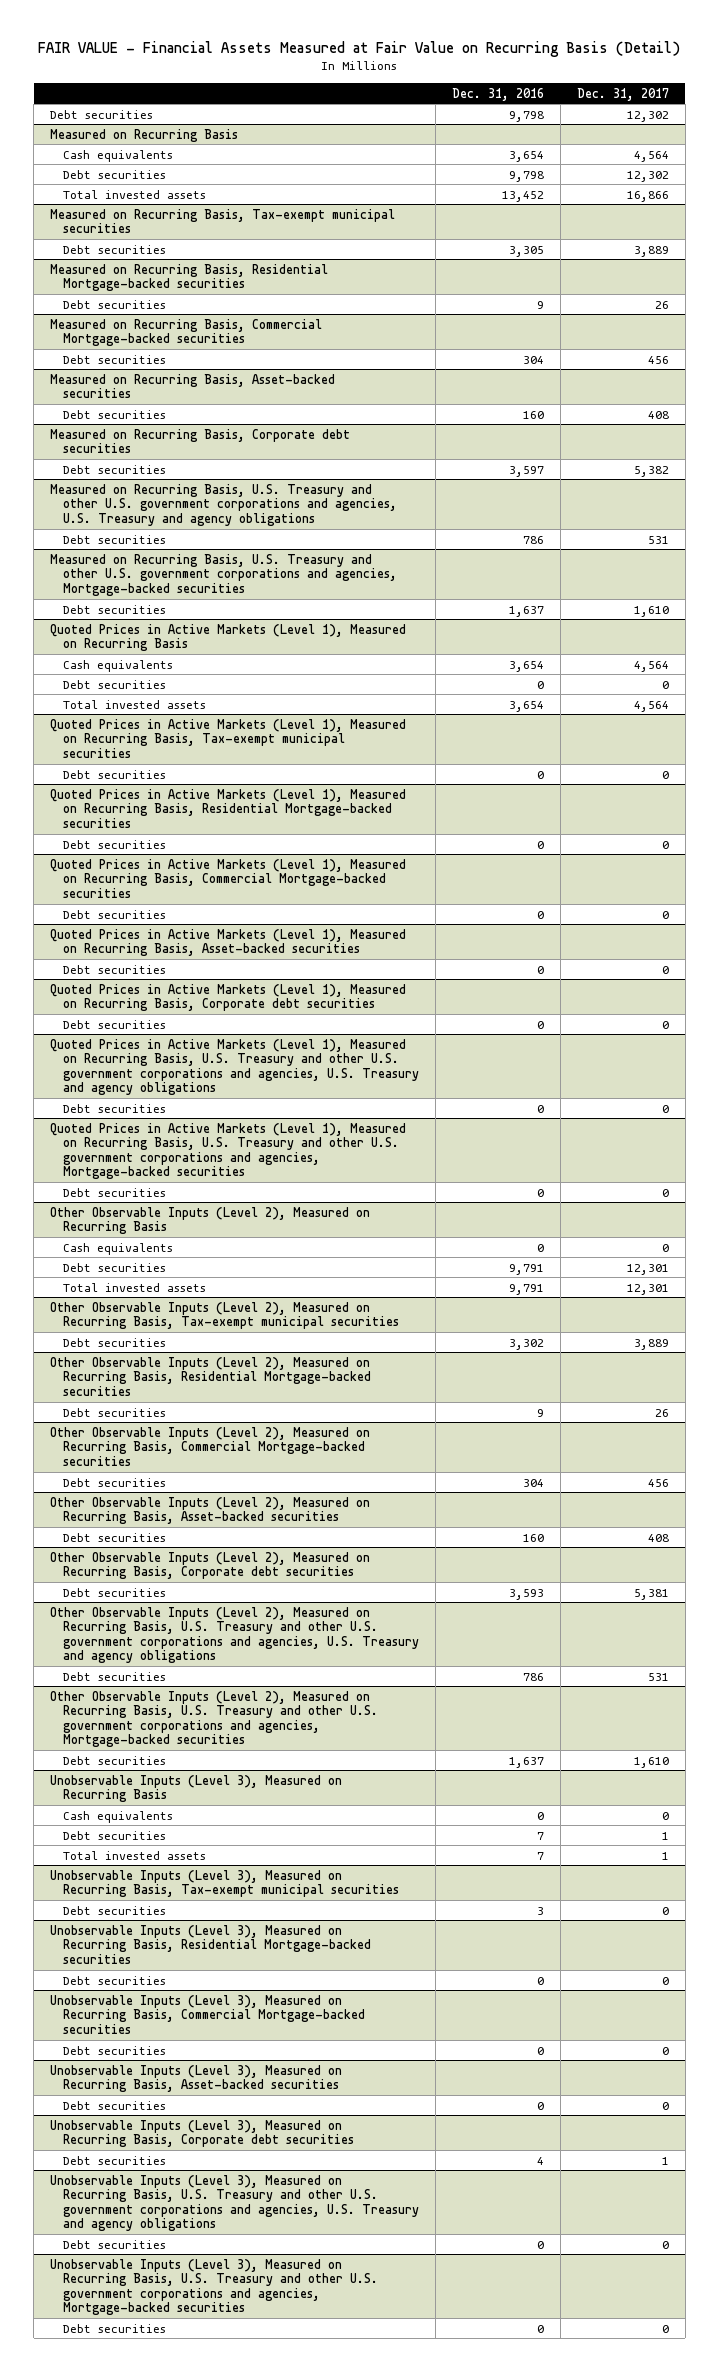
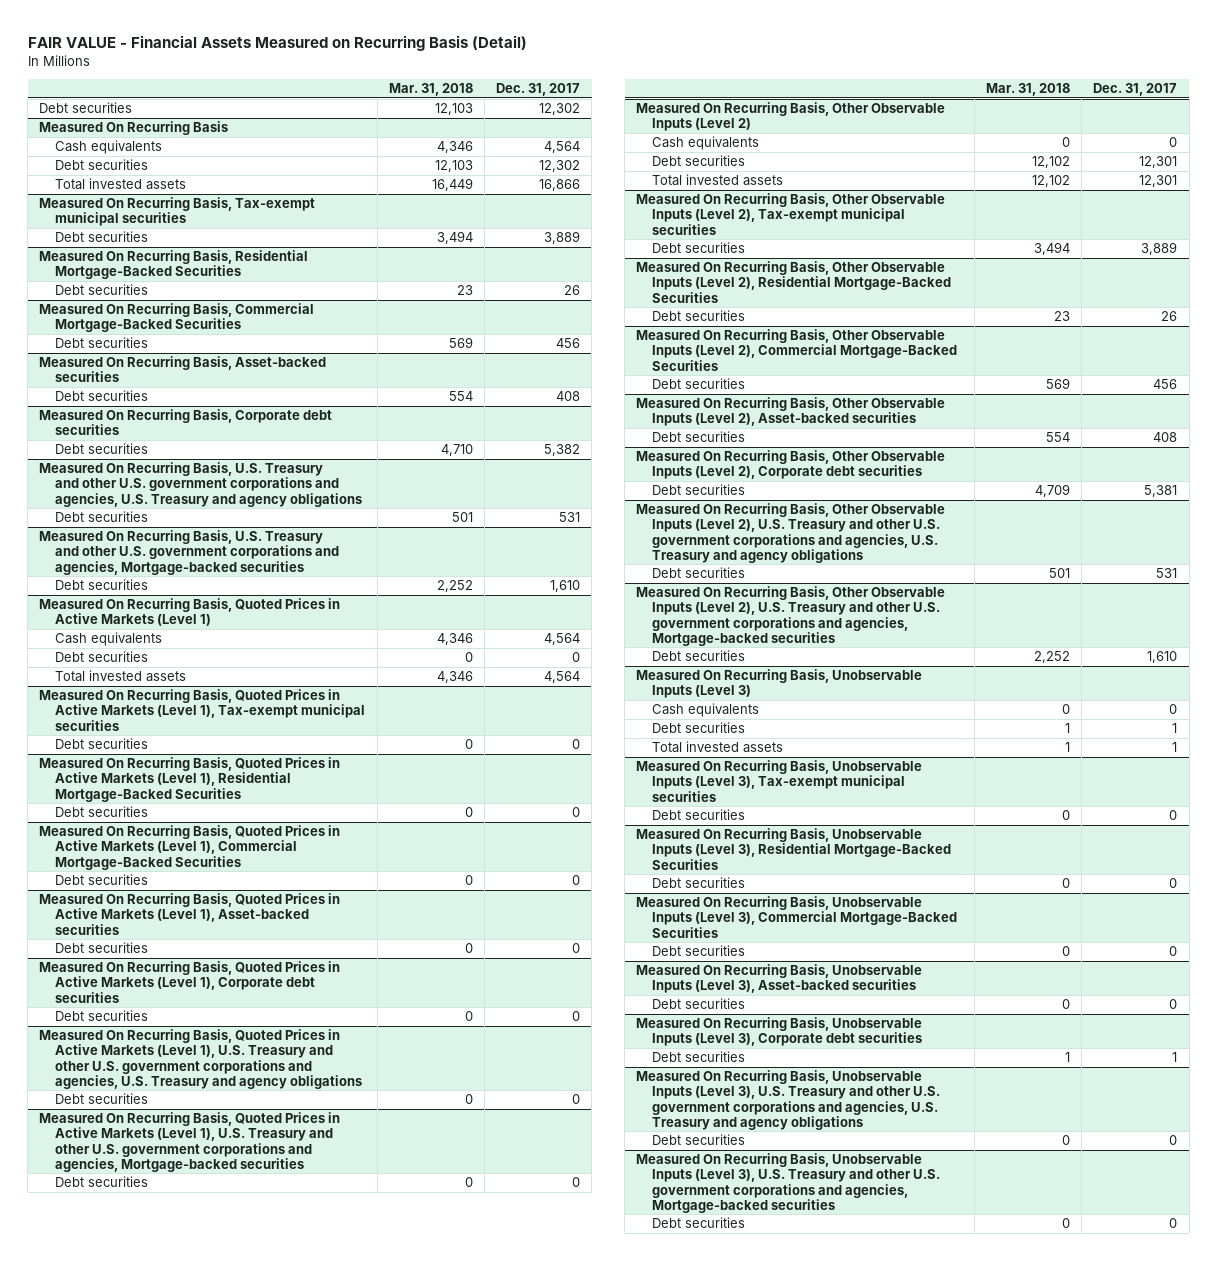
[38,41,681,58] FAIR VALUE - Financial Assets Measured at Fair Value on Recurring Basis (Detail) -> [27,34,527,51] FAIR VALUE - Financial Assets Measured on Recurring Basis (Detail)
[451,87,544,101] Dec. 31, 2016 -> none
none -> [388,83,473,97] Mar. 31, 2018
[50,128,239,142] Measured on Recurring Basis -> [39,121,229,136] Measured On Recurring Basis
[50,208,396,234] Measured on Recurring Basis, Tax-exempt municipal securities -> [39,197,316,227] Measured On Recurring Basis, Tax-exempt municipal securities
[50,263,329,292] Measured on Recurring Basis, Residential Mortgage-backed securities -> [39,250,309,280] Measured On Recurring Basis, Residential Mortgage-Backed Securities
[50,318,323,347] Measured on Recurring Basis, Commercial Mortgage-backed securities -> [39,303,315,333] Measured On Recurring Basis, Commercial Mortgage-Backed Securities
[50,373,336,399] Measured on Recurring Basis, Asset-backed securities -> [39,356,327,383] Measured On Recurring Basis, Asset-backed securities
[50,428,351,454] Measured on Recurring Basis, Corporate debt securities -> [39,409,333,436] Measured On Recurring Basis, Corporate debt securities
[50,483,398,526] Measured on Recurring Basis, U.S. Treasury and other U.S. government corporations and agencies, U.S. Treasury and agency obligations -> [39,462,363,507] Measured On Recurring Basis, U.S. Treasury and other U.S. government corporations and agencies, U.S. Treasury and agency obligations
[50,553,398,596] Measured on Recurring Basis, U.S. Treasury and other U.S. government corporations and agencies, Mortgage-backed securities -> [39,530,340,575] Measured On Recurring Basis, U.S. Treasury and other U.S. government corporations and agencies, Mortgage-backed securities
[50,623,407,652] Quoted Prices in Active Markets (Level 1), Measured on Recurring Basis -> [39,598,341,627] Measured On Recurring Basis, Quoted Prices in Active Markets (Level 1)
[50,718,407,758] Quoted Prices in Active Markets (Level 1), Measured on Recurring Basis, Tax-exempt municipal securities -> [39,689,366,731] Measured On Recurring Basis, Quoted Prices in Active Markets (Level 1), Tax-exempt municipal securities
[50,788,407,828] Quoted Prices in Active Markets (Level 1), Measured on Recurring Basis, Residential Mortgage-backed securities -> [39,757,341,802] Measured On Recurring Basis, Quoted Prices in Active Markets (Level 1), Residential Mortgage-Backed Securities
[50,858,407,898] Quoted Prices in Active Markets (Level 1), Measured on Recurring Basis, Commercial Mortgage-backed securities -> [39,825,341,870] Measured On Recurring Basis, Quoted Prices in Active Markets (Level 1), Commercial Mortgage-Backed Securities
[50,928,407,957] Quoted Prices in Active Markets (Level 1), Measured on Recurring Basis, Asset-backed securities -> [39,893,341,935] Measured On Recurring Basis, Quoted Prices in Active Markets (Level 1), Asset-backed securities
[50,983,407,1012] Quoted Prices in Active Markets (Level 1), Measured on Recurring Basis, Corporate debt securities -> [39,961,341,1003] Measured On Recurring Basis, Quoted Prices in Active Markets (Level 1), Corporate debt securities
[50,1038,420,1096] Quoted Prices in Active Markets (Level 1), Measured on Recurring Basis, U.S. Treasury and other U.S. government corporations and agencies, U.S. Treasury and agency obligations -> [39,1029,363,1089] Measured On Recurring Basis, Quoted Prices in Active Markets (Level 1), U.S. Treasury and other U.S. government corporations and agencies, U.S. Treasury and agency obligations
[50,1122,407,1180] Quoted Prices in Active Markets (Level 1), Measured on Recurring Basis, U.S. Treasury and other U.S. government corporations and agencies, Mortgage-backed securities -> [39,1112,341,1172] Measured On Recurring Basis, Quoted Prices in Active Markets (Level 1), U.S. Treasury and other U.S. government corporations and agencies, Mortgage-backed securities
[50,1206,371,1235] Other Observable Inputs (Level 2), Measured on Recurring Basis -> [636,102,946,132] Measured On Recurring Basis, Other Observable Inputs (Level 2)
[50,1301,400,1330] Other Observable Inputs (Level 2), Measured on Recurring Basis, Tax-exempt municipal securities -> [636,193,946,235] Measured On Recurring Basis, Other Observable Inputs (Level 2), Tax-exempt municipal securities
[50,1356,372,1396] Other Observable Inputs (Level 2), Measured on Recurring Basis, Residential Mortgage-backed securities -> [636,261,952,303] Measured On Recurring Basis, Other Observable Inputs (Level 2), Residential Mortgage-Backed Securities
[50,1426,371,1466] Other Observable Inputs (Level 2), Measured on Recurring Basis, Commercial Mortgage-backed securities -> [636,329,958,371] Measured On Recurring Basis, Other Observable Inputs (Level 2), Commercial Mortgage-Backed Securities
[50,1496,371,1525] Other Observable Inputs (Level 2), Measured on Recurring Basis, Asset-backed securities -> [636,397,946,427] Measured On Recurring Basis, Other Observable Inputs (Level 2), Asset-backed securities
[50,1551,371,1580] Other Observable Inputs (Level 2), Measured on Recurring Basis, Corporate debt securities -> [636,450,946,480] Measured On Recurring Basis, Other Observable Inputs (Level 2), Corporate debt securities
[50,1606,420,1664] Other Observable Inputs (Level 2), Measured on Recurring Basis, U.S. Treasury and other U.S. government corporations and agencies, U.S. Treasury and agency obligations -> [636,503,946,563] Measured On Recurring Basis, Other Observable Inputs (Level 2), U.S. Treasury and other U.S. government corporations and agencies, U.S. Treasury and agency obligations
[50,1690,379,1748] Other Observable Inputs (Level 2), Measured on Recurring Basis, U.S. Treasury and other U.S. government corporations and agencies, Mortgage-backed securities -> [636,586,946,646] Measured On Recurring Basis, Other Observable Inputs (Level 2), U.S. Treasury and other U.S. government corporations and agencies, Mortgage-backed securities
[50,1774,343,1803] Unobservable Inputs (Level 3), Measured on Recurring Basis -> [636,669,923,699] Measured On Recurring Basis, Unobservable Inputs (Level 3)
[50,1869,400,1898] Unobservable Inputs (Level 3), Measured on Recurring Basis, Tax-exempt municipal securities -> [636,760,923,802] Measured On Recurring Basis, Unobservable Inputs (Level 3), Tax-exempt municipal securities
[50,1924,372,1964] Unobservable Inputs (Level 3), Measured on Recurring Basis, Residential Mortgage-backed securities -> [636,828,952,870] Measured On Recurring Basis, Unobservable Inputs (Level 3), Residential Mortgage-Backed Securities
[50,1994,366,2034] Unobservable Inputs (Level 3), Measured on Recurring Basis, Commercial Mortgage-backed securities -> [636,896,958,938] Measured On Recurring Basis, Unobservable Inputs (Level 3), Commercial Mortgage-Backed Securities
[50,2064,343,2093] Unobservable Inputs (Level 3), Measured on Recurring Basis, Asset-backed securities -> [636,964,923,994] Measured On Recurring Basis, Unobservable Inputs (Level 3), Asset-backed securities
[50,2119,355,2148] Unobservable Inputs (Level 3), Measured on Recurring Basis, Corporate debt securities -> [636,1017,923,1047] Measured On Recurring Basis, Unobservable Inputs (Level 3), Corporate debt securities
[50,2174,420,2232] Unobservable Inputs (Level 3), Measured on Recurring Basis, U.S. Treasury and other U.S. government corporations and agencies, U.S. Treasury and agency obligations -> [636,1070,941,1130] Measured On Recurring Basis, Unobservable Inputs (Level 3), U.S. Treasury and other U.S. government corporations and agencies, U.S. Treasury and agency obligations
[50,2258,379,2316] Unobservable Inputs (Level 3), Measured on Recurring Basis, U.S. Treasury and other U.S. government corporations and agencies, Mortgage-backed securities -> [636,1153,941,1213] Measured On Recurring Basis, Unobservable Inputs (Level 3), U.S. Treasury and other U.S. government corporations and agencies, Mortgage-backed securities

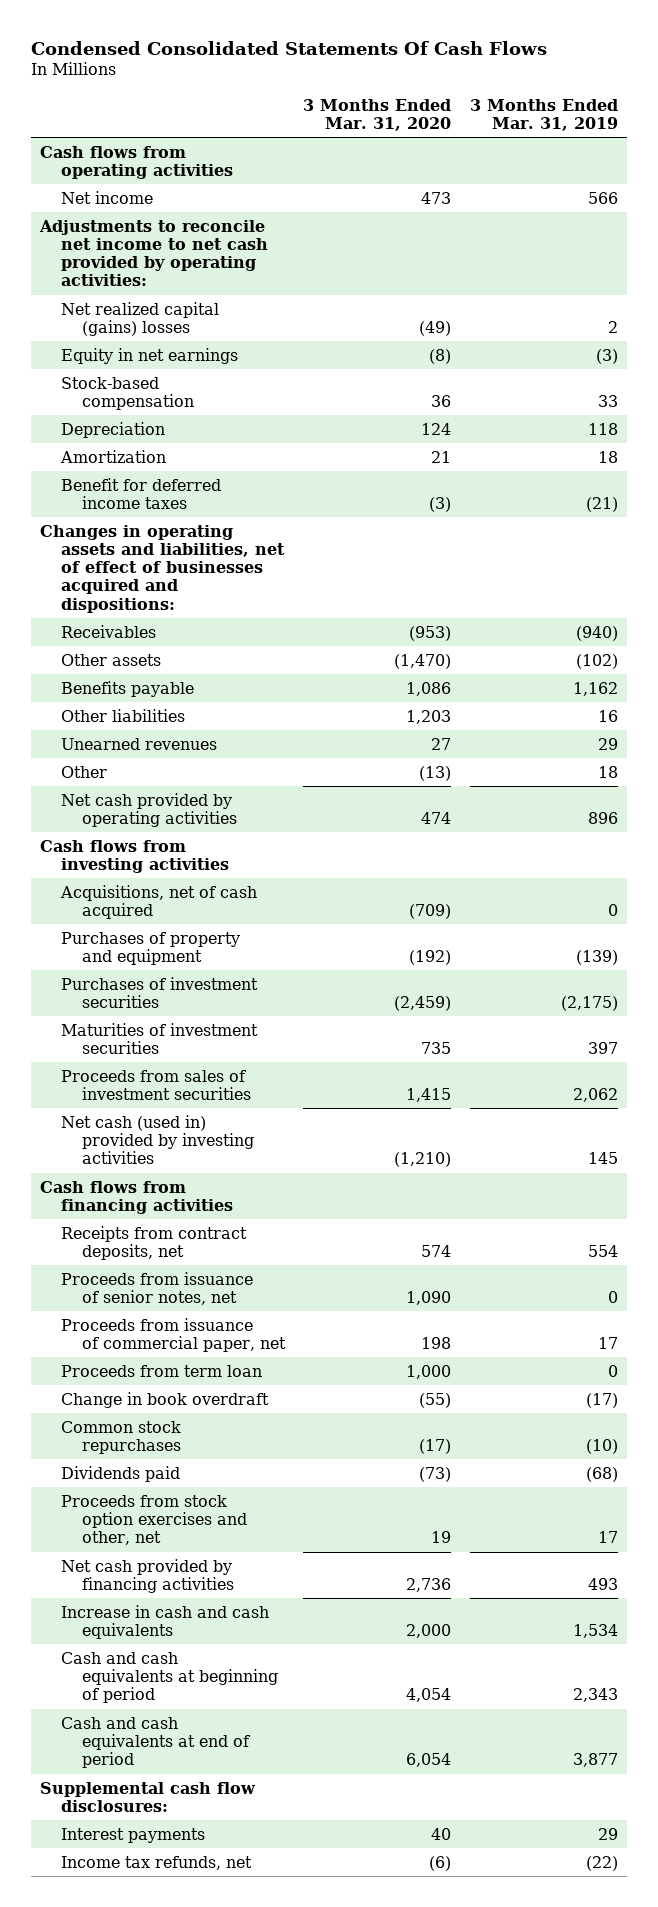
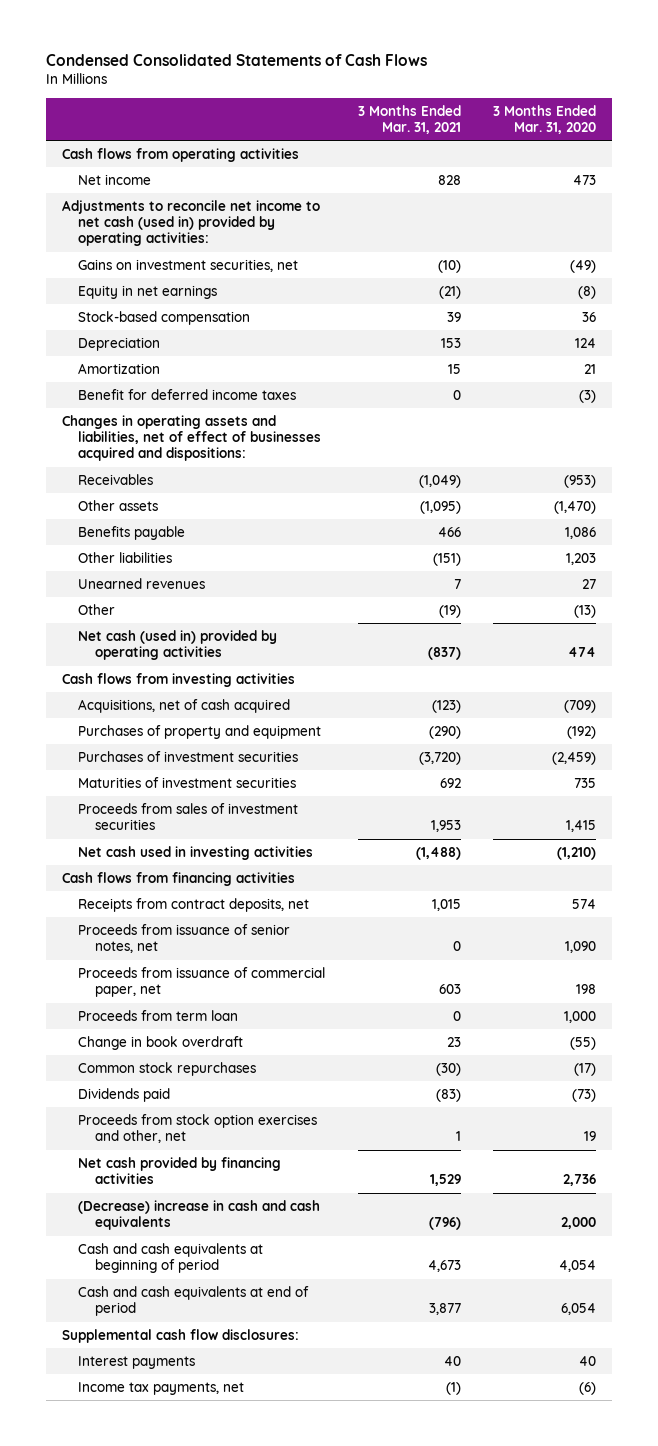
[30,40,547,55] Condensed Consolidated Statements Of Cash Flows -> [45,54,427,67] Condensed Consolidated Statements of Cash Flows
[470,98,619,131] 3 Months Ended Mar. 31, 2019 -> none
none -> [357,104,461,134] 3 Months Ended Mar. 31, 2021
[38,219,268,287] Adjustments to reconcile net income to net cash provided by operating activities: -> [61,199,320,247] Adjustments to reconcile net income to net cash (used in) provided by operating activities:
[60,301,219,336] Net realized capital (gains) losses -> [78,258,299,272] Gains on investment securities, net
[60,792,237,827] Net cash provided by operating activities -> [78,629,278,661] Net cash (used in) provided by operating activities
[60,1114,254,1165] Net cash (used in) provided by investing activities -> [78,845,314,860] Net cash used in investing activities
[60,1604,269,1639] Increase in cash and cash equivalents -> [78,1199,321,1231] (Decrease) increase in cash and cash equivalents
[60,1855,252,1870] Income tax refunds, net -> [78,1381,245,1395] Income tax payments, net

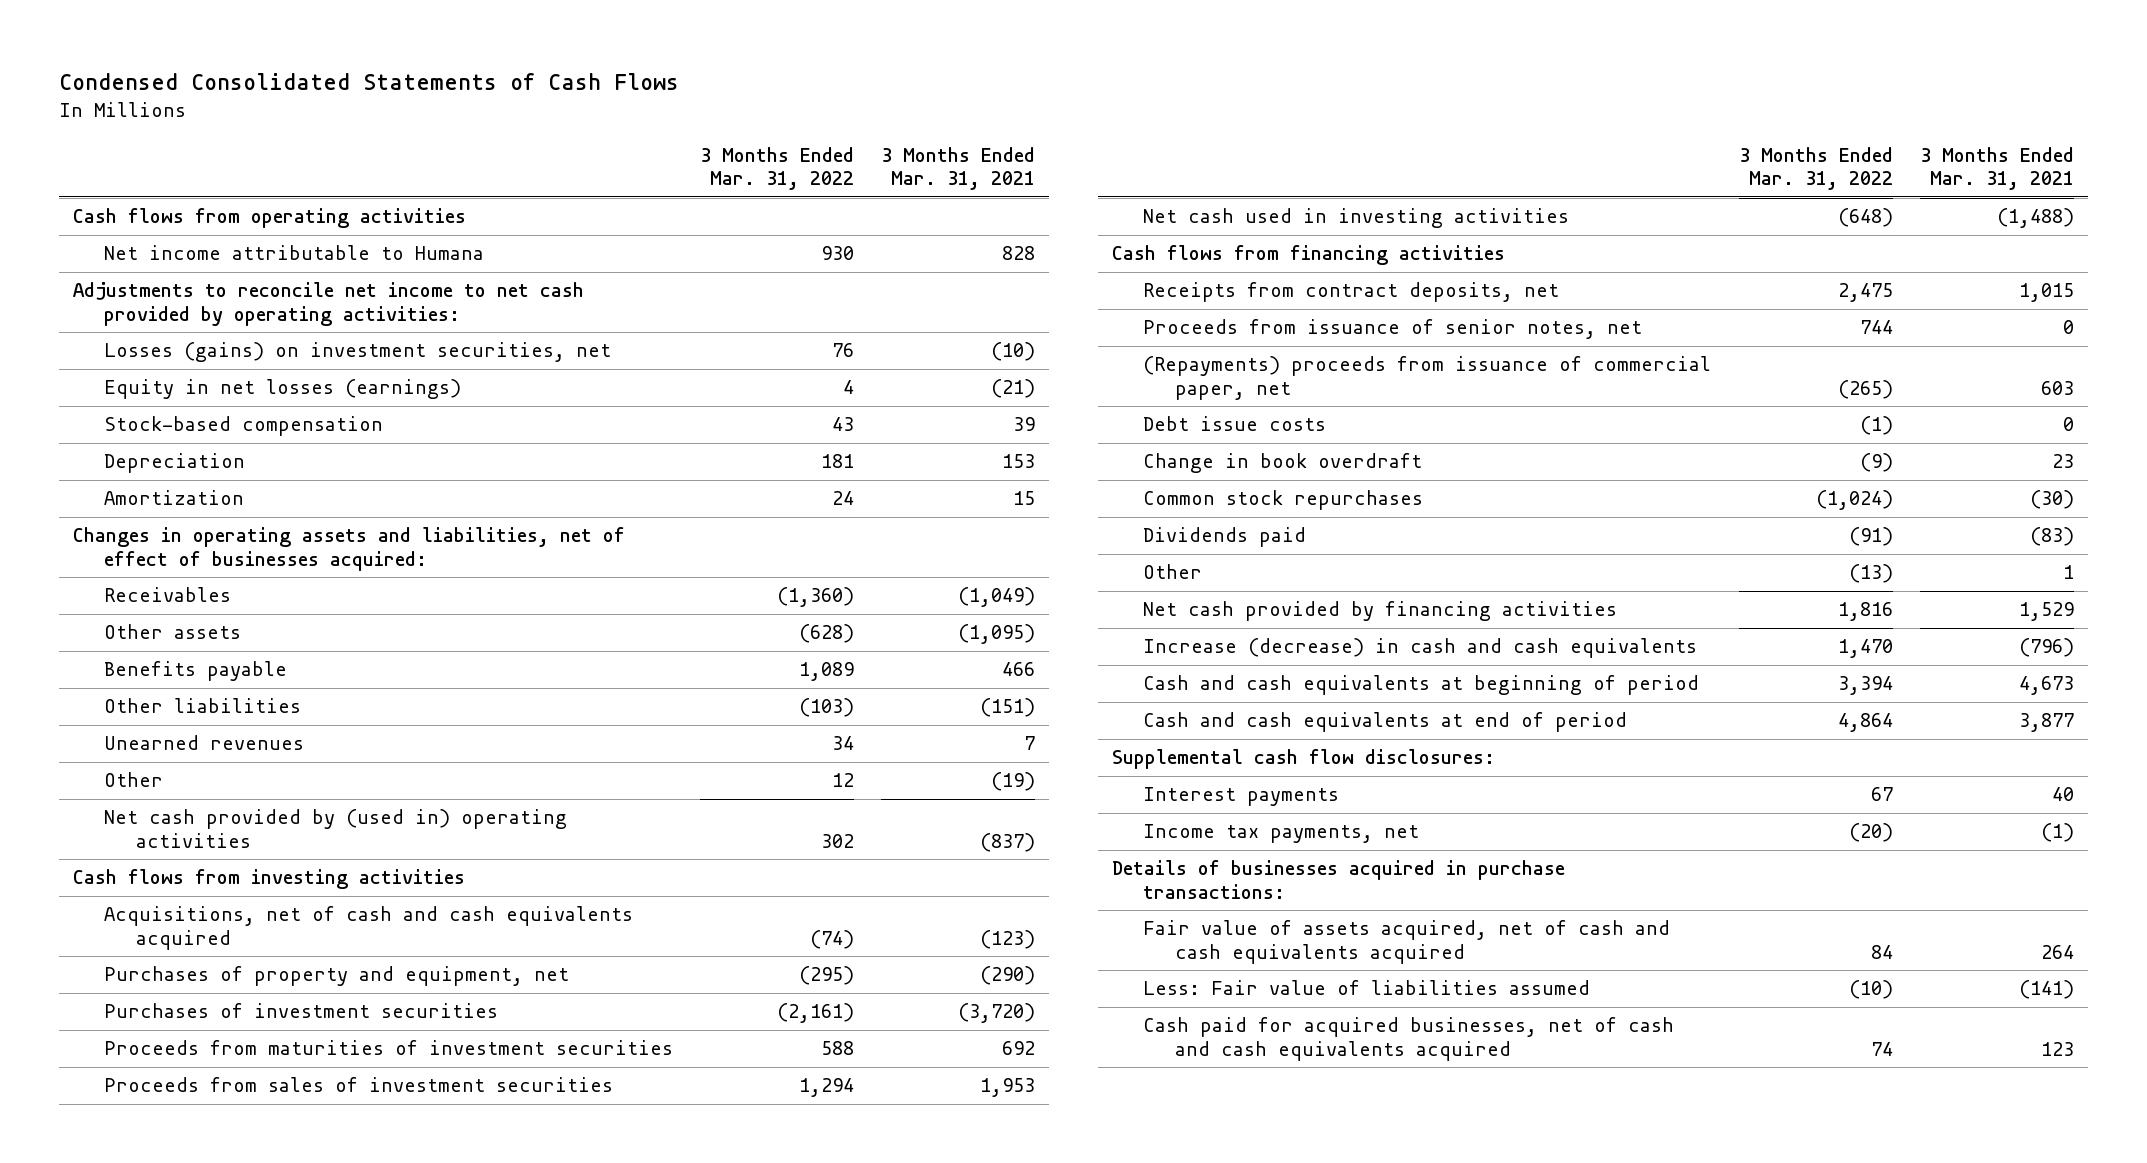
[492,104,596,134] 3 Months Ended Mar. 31, 2020 -> none
none -> [700,146,855,191] 3 Months Ended Mar. 31, 2022
[78,173,152,185] Net income -> [104,245,485,261] Net income attributable to Humana
[61,199,320,247] Adjustments to reconcile net income to net cash (used in) provided by operating activities: -> [72,282,584,326] Adjustments to reconcile net income to net cash provided by operating activities:
[78,258,299,272] Gains on investment securities, net -> [104,342,612,363] Losses (gains) on investment securities, net
[78,284,218,299] Equity in net earnings -> [104,379,462,400] Equity in net losses (earnings)
[78,388,297,400] Benefit for deferred income taxes -> none
[61,414,322,462] Changes in operating assets and liabilities, net of effect of businesses acquired and dispositions: -> [72,527,625,571] Changes in operating assets and liabilities, net of effect of businesses acquired:
[78,629,278,661] Net cash (used in) provided by operating activities -> [104,809,568,848] Net cash provided by (used in) operating activities
[78,698,291,713] Acquisitions, net of cash acquired -> [104,906,634,950] Acquisitions, net of cash and cash equivalents acquired
[78,724,322,739] Purchases of property and equipment -> [104,966,570,987] Purchases of property and equipment, net
[78,776,297,788] Maturities of investment securities -> [104,1040,674,1056] Proceeds from maturities of investment securities
[78,1009,239,1021] Proceeds from term loan -> none
[78,966,326,998] Proceeds from issuance of commercial paper, net -> [1143,356,1712,400] (Repayments) proceeds from issuance of commercial paper, net
none -> [1143,416,1327,432] Debt issue costs
[78,1113,318,1144] Proceeds from stock option exercises and other, net -> none
none -> [1143,564,1203,580] Other
[78,1199,321,1231] (Decrease) increase in cash and cash equivalents -> [1143,638,1698,659] Increase (decrease) in cash and cash equivalents
none -> [1111,860,1565,899] Details of businesses acquired in purchase transactions:
none -> [1143,920,1671,964] Fair value of assets acquired, net of cash and cash equivalents acquired
none -> [1143,980,1591,996] Less: Fair value of liabilities assumed
none -> [1143,1017,1675,1061] Cash paid for acquired businesses, net of cash and cash equivalents acquired

